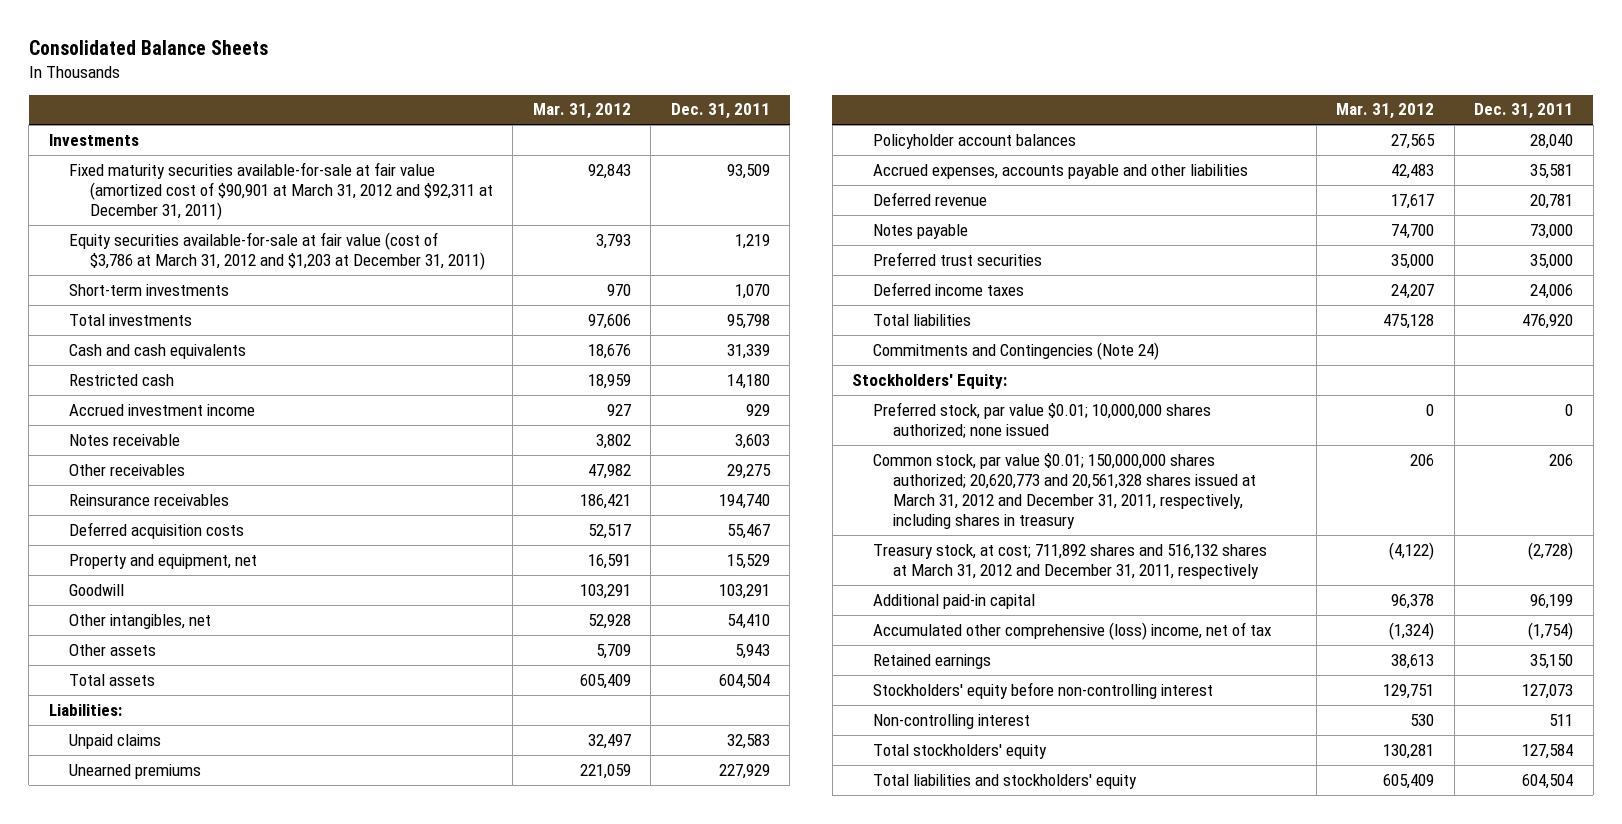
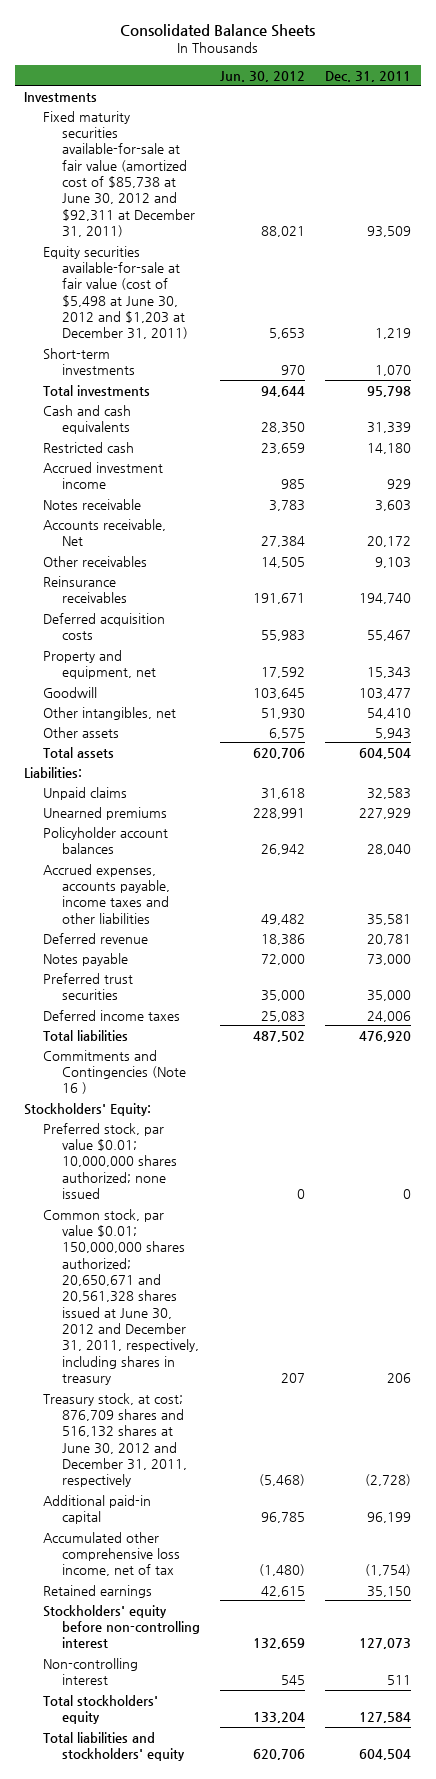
[532,103,631,120] Mar. 31, 2012 -> none
none -> [220,70,306,82] Jun. 30, 2012
[69,161,493,220] Fixed maturity securities available-for-sale at fair value (amortized cost of $90,901 at March 31, 2012 and $92,311 at December 31, 2011) -> [43,110,196,238] Fixed maturity securities available-for-sale at fair value (amortized cost of $85,738 at June 30, 2012 and $92,311 at December 31, 2011)
[69,231,485,270] Equity securities available-for-sale at fair value (cost of $3,786 at March 31, 2012 and $1,203 at December 31, 2011) -> [43,245,189,340] Equity securities available-for-sale at fair value (cost of $5,498 at June 30, 2012 and $1,203 at December 31, 2011)
none -> [43,518,167,547] Accounts receivable, Net
[726,463,771,479] 29,275 -> [375,556,412,568] 9,103
[726,553,770,569] 15,529 -> [367,667,412,679] 15,343
[718,583,770,599] 103,291 -> [359,687,412,699] 103,477
[872,163,1248,179] Accrued expenses, accounts payable and other liabilities -> [43,863,171,924] Accrued expenses, accounts payable, income taxes and other liabilities
[872,341,1159,360] Commitments and Contingencies (Note 24) -> [43,1049,187,1095] Commitments and Contingencies (Note 16 )
[872,452,1257,529] Common stock, par value $0.01; 150,000,000 shares authorized; 20,620,773 and 20,561,328 shares issued at March 31, 2012 and December 31, 2011, respectively, including shares in treasury -> [43,1208,200,1386] Common stock, par value $0.01; 150,000,000 shares authorized; 20,650,671 and 20,561,328 shares issued at June 30, 2012 and December 31, 2011, respectively, including shares in treasury
[872,543,1267,579] Treasury stock, at cost; 711,892 shares and 516,132 shares at March 31, 2012 and December 31, 2011, respectively -> [43,1392,188,1488] Treasury stock, at cost; 876,709 shares and 516,132 shares at June 30, 2012 and December 31, 2011, respectively
[872,621,1271,640] Accumulated other comprehensive (loss) income, net of tax -> [43,1531,181,1577] Accumulated other comprehensive loss income, net of tax

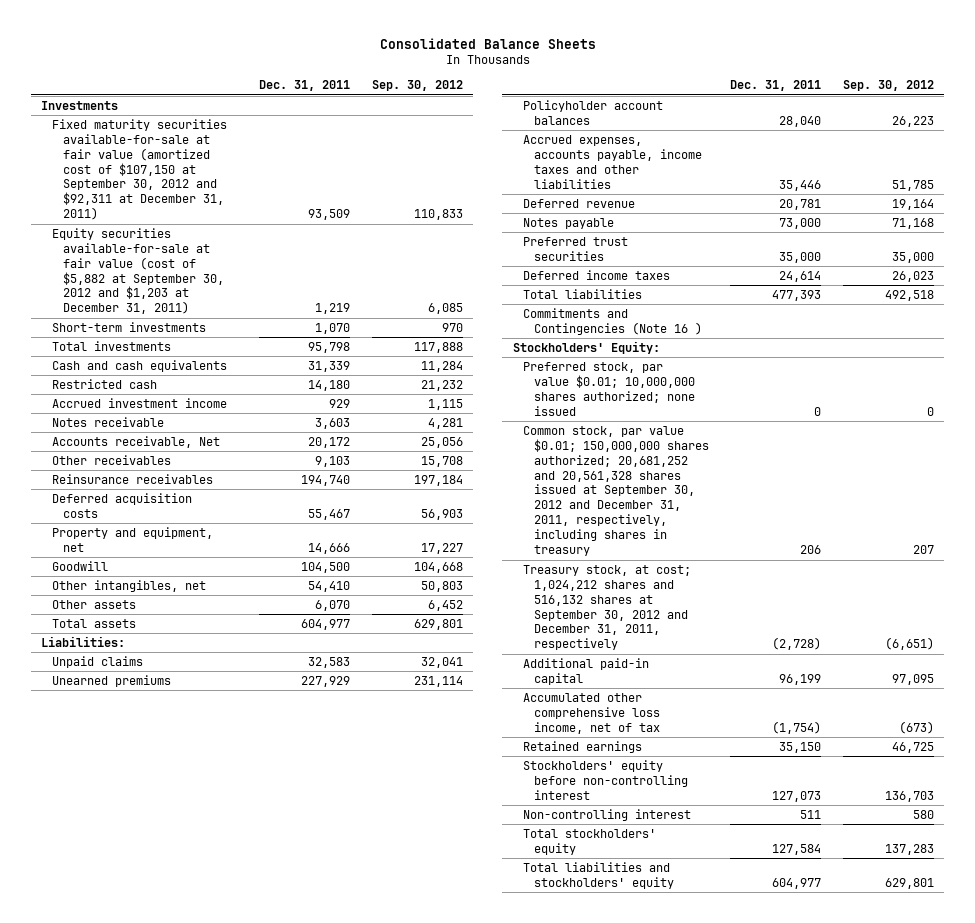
[220,70,306,82] Jun. 30, 2012 -> none
none -> [371,80,463,92] Sep. 30, 2012
[43,110,196,238] Fixed maturity securities available-for-sale at fair value (amortized cost of $85,738 at June 30, 2012 and $92,311 at December 31, 2011) -> [52,118,228,221] Fixed maturity securities available-for-sale at fair value (amortized cost of $107,150 at September 30, 2012 and $92,311 at December 31, 2011)
[43,245,189,340] Equity securities available-for-sale at fair value (cost of $5,498 at June 30, 2012 and $1,203 at December 31, 2011) -> [52,227,224,315] Equity securities available-for-sale at fair value (cost of $5,882 at September 30, 2012 and $1,203 at December 31, 2011)
[367,667,412,679] 15,343 -> [308,542,351,554] 14,666
[359,687,412,699] 103,477 -> [301,561,351,573] 104,500
[375,727,412,739] 5,943 -> [315,599,351,611] 6,070
[359,747,412,759] 604,504 -> [301,618,351,630] 604,977
[367,913,412,925] 35,581 -> [779,179,822,191] 35,446
[367,1010,412,1022] 24,006 -> [779,270,822,282] 24,614
[359,1030,412,1042] 476,920 -> [772,289,822,301] 477,393
[43,1208,200,1386] Common stock, par value $0.01; 150,000,000 shares authorized; 20,650,671 and 20,561,328 shares issued at June 30, 2012 and December 31, 2011, respectively, including shares in treasury -> [523,425,710,557] Common stock, par value $0.01; 150,000,000 shares authorized; 20,681,252 and 20,561,328 shares issued at September 30, 2012 and December 31, 2011, respectively, including shares in treasury
[43,1392,188,1488] Treasury stock, at cost; 876,709 shares and 516,132 shares at June 30, 2012 and December 31, 2011, respectively -> [523,564,692,651] Treasury stock, at cost; 1,024,212 shares and 516,132 shares at September 30, 2012 and December 31, 2011, respectively
[359,1749,412,1761] 604,504 -> [772,877,822,889] 604,977

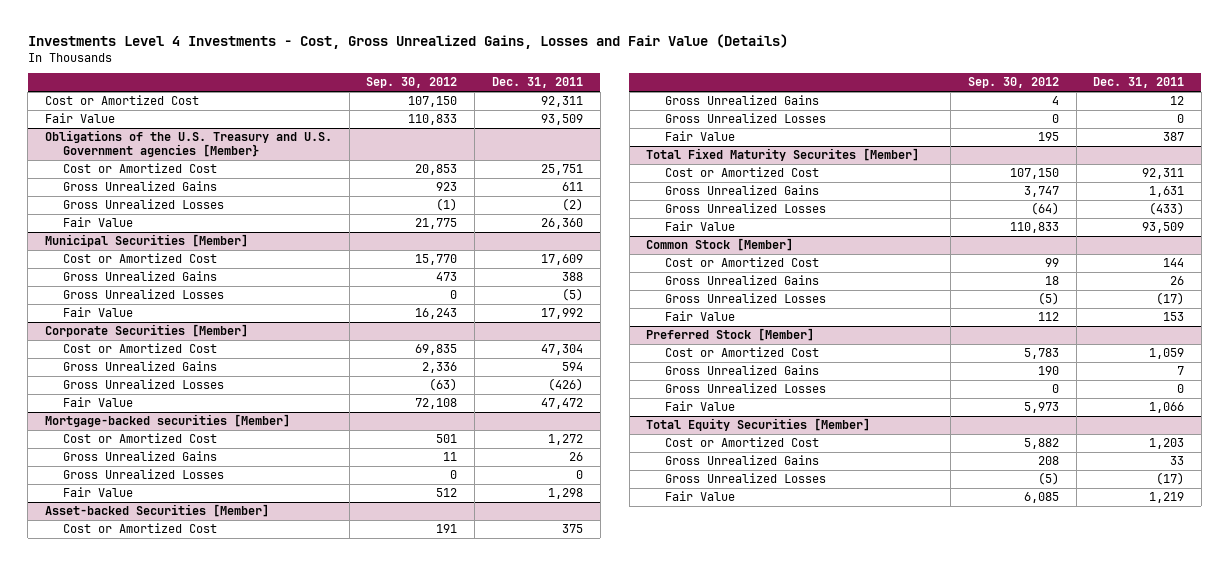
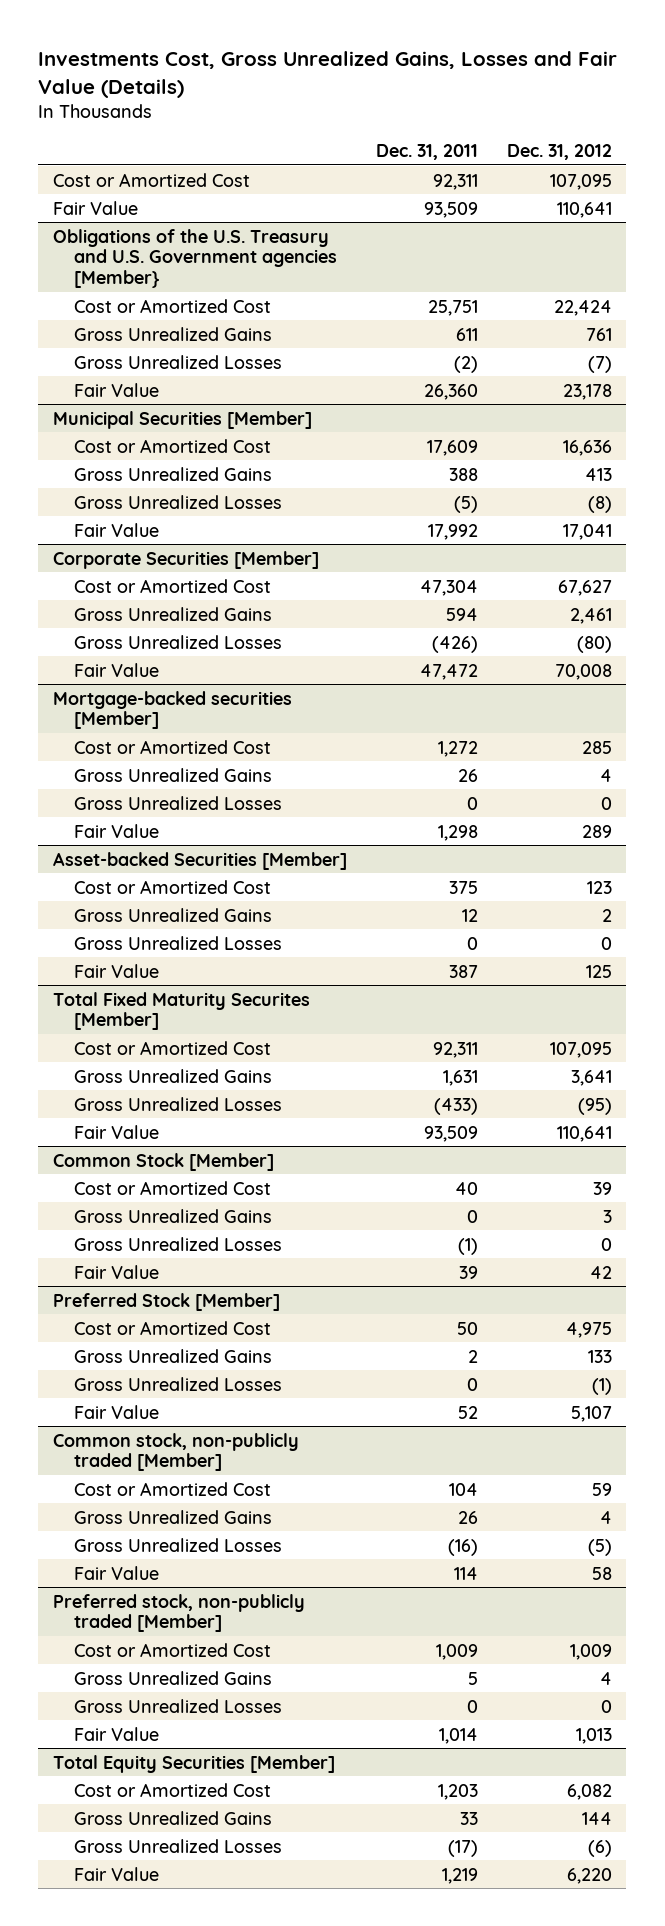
[27,33,788,49] Investments Level 4 Investments - Cost, Gross Unrealized Gains, Losses and Fair Value (Details) -> [38,51,618,99] Investments Cost, Gross Unrealized Gains, Losses and Fair Value (Details)
[366,77,458,89] Sep. 30, 2012 -> none
none -> [506,144,612,161] Dec. 31, 2012
[1163,258,1185,268] 144 -> [454,1181,478,1195] 40
[1170,276,1185,286] 26 -> [466,1209,478,1223] 0
[1156,292,1185,306] (17) -> [457,1237,478,1255] (1)
[1163,312,1185,322] 153 -> [458,1265,478,1279] 39
[1149,348,1185,360] 1,059 -> [456,1321,478,1335] 50
[1177,366,1185,376] 7 -> [467,1349,478,1363] 2
[1149,402,1185,414] 1,066 -> [457,1405,478,1419] 52
none -> [52,1432,299,1472] Common stock, non-publicly traded [Member]
none -> [73,1481,271,1496] Cost or Amortized Cost
none -> [73,1509,272,1524] Gross Unrealized Gains
none -> [73,1537,282,1552] Gross Unrealized Losses
none -> [73,1565,159,1580] Fair Value
none -> [52,1593,305,1633] Preferred stock, non-publicly traded [Member]
none -> [73,1642,271,1657] Cost or Amortized Cost
none -> [73,1670,272,1685] Gross Unrealized Gains
none -> [73,1698,282,1713] Gross Unrealized Losses
none -> [73,1726,159,1741] Fair Value

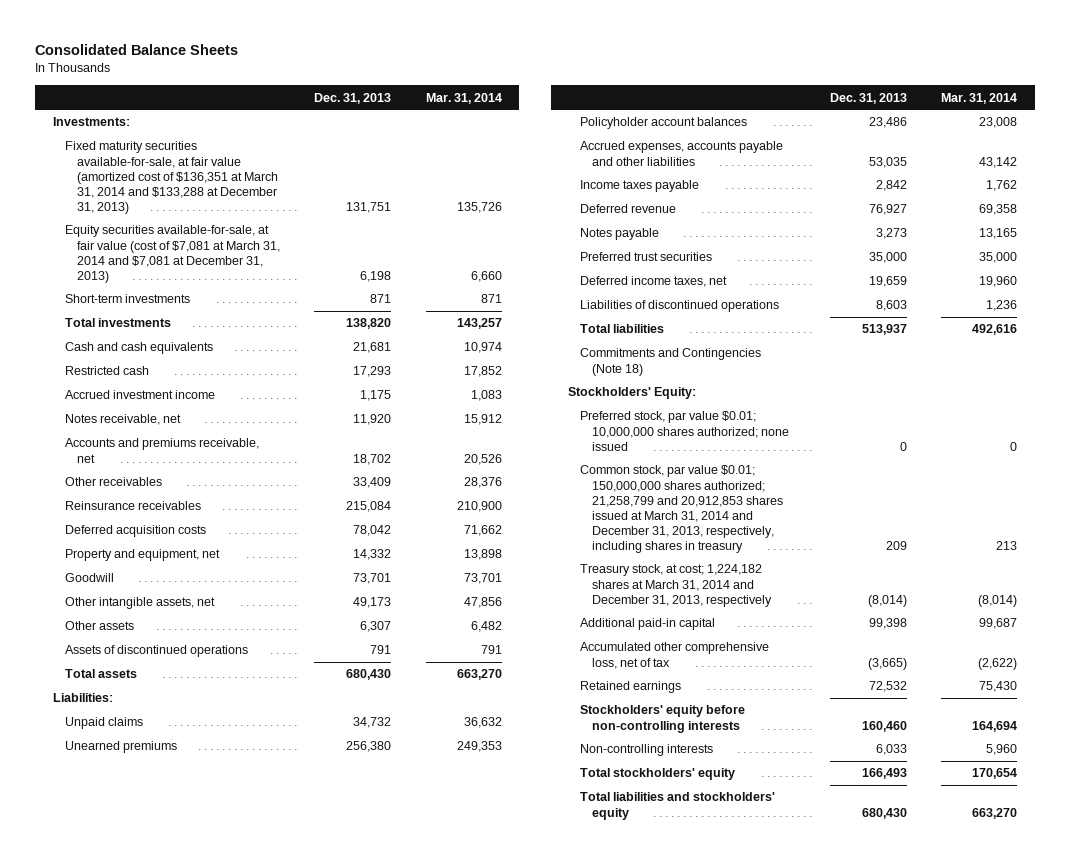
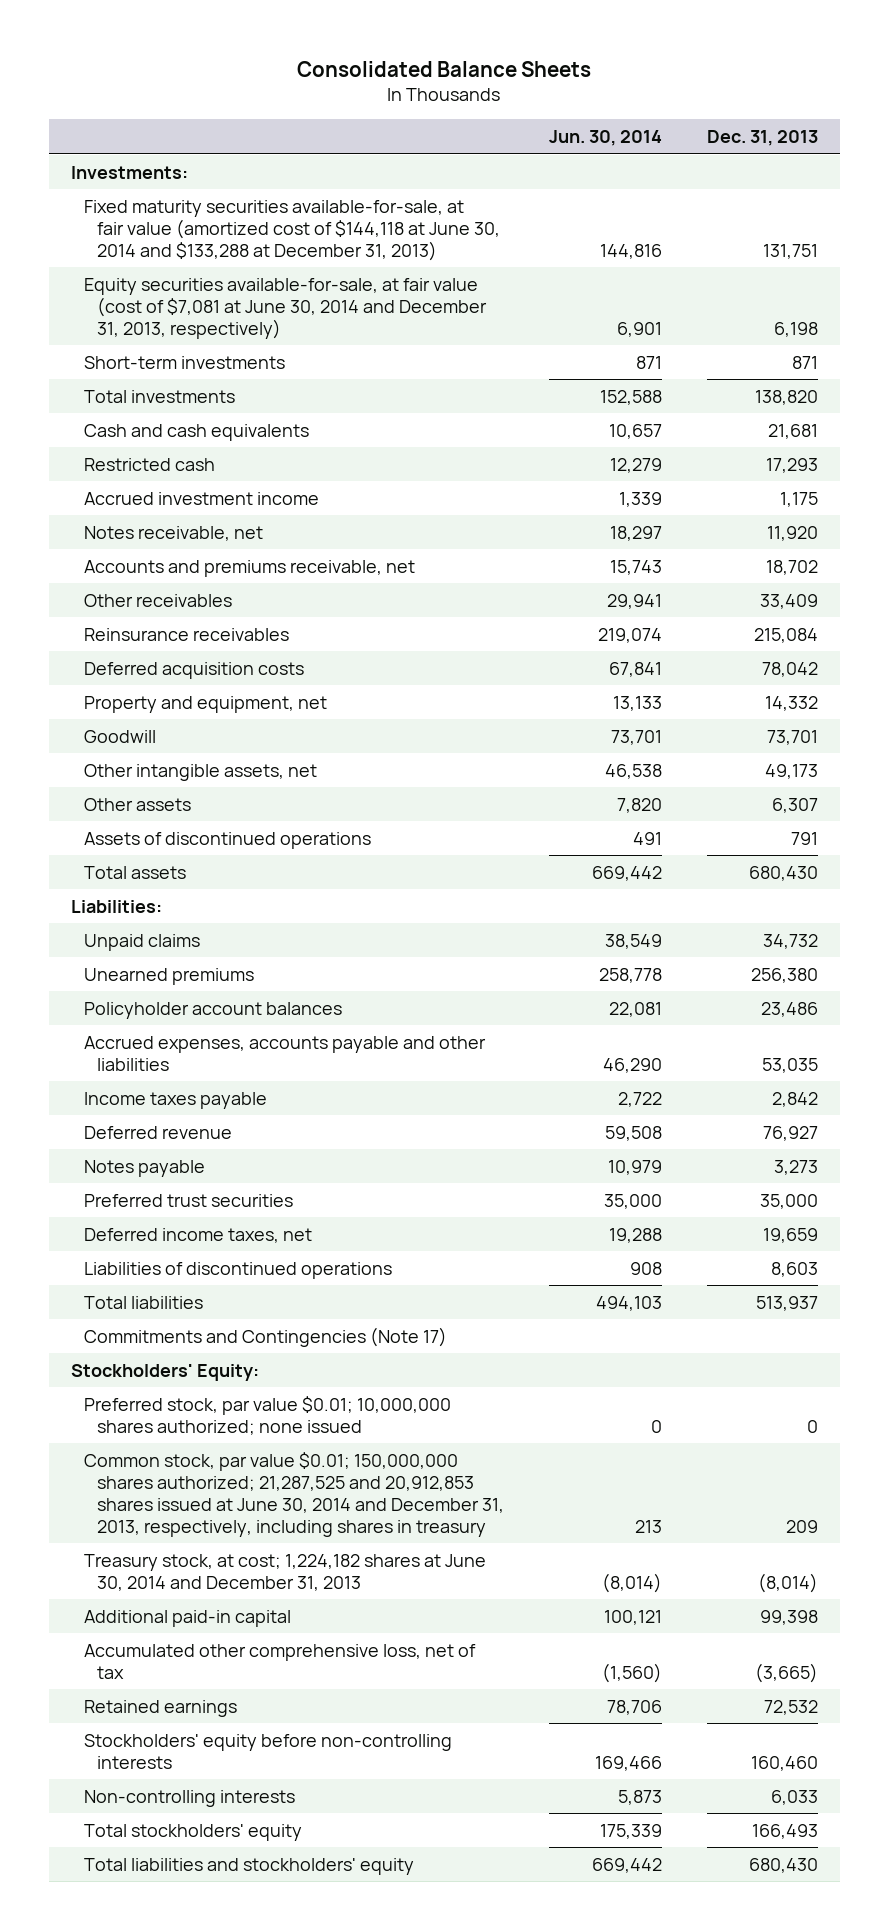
[425,92,502,104] Mar. 31, 2014 -> none
none -> [549,129,663,146] Jun. 30, 2014
[64,141,278,214] Fixed maturity securities available-for-sale, at fair value (amortized cost of $136,351 at March 31, 2014 and $133,288 at December 31, 2013) -> [84,199,501,261] Fixed maturity securities available-for-sale, at fair value (amortized cost of $144,118 at June 30, 2014 and $133,288 at December 31, 2013)
[64,225,280,283] Equity securities available-for-sale, at fair value (cost of $7,081 at March 31, 2014 and $7,081 at December 31, 2013) -> [84,277,488,339] Equity securities available-for-sale, at fair value (cost of $7,081 at June 30, 2014 and December 31, 2013, respectively)
[580,348,762,376] Commitments and Contingencies (Note 18) -> [84,1326,448,1347] Commitments and Contingencies (Note 17)
[580,465,784,553] Common stock, par value $0.01; 150,000,000 shares authorized; 21,258,799 and 20,912,853 shares issued at March 31, 2014 and December 31, 2013, respectively, including shares in treasury -> [84,1451,505,1537] Common stock, par value $0.01; 150,000,000 shares authorized; 21,287,525 and 20,912,853 shares issued at June 30, 2014 and December 31, 2013, respectively, including shares in treasury
[580,564,773,607] Treasury stock, at cost; 1,224,182 shares at March 31, 2014 and December 31, 2013, respectively -> [84,1553,487,1591] Treasury stock, at cost; 1,224,182 shares at June 30, 2014 and December 31, 2013

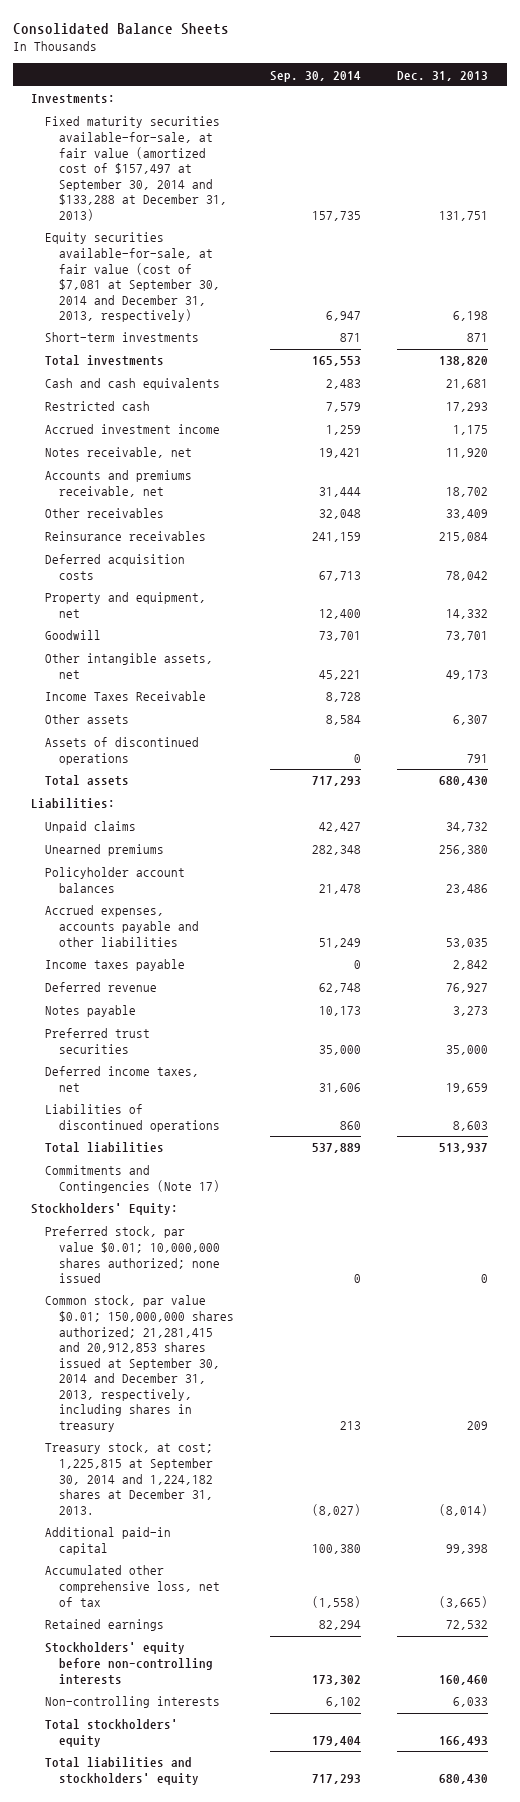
[549,129,663,146] Jun. 30, 2014 -> none
none -> [270,70,362,82] Sep. 30, 2014
[84,199,501,261] Fixed maturity securities available-for-sale, at fair value (amortized cost of $144,118 at June 30, 2014 and $133,288 at December 31, 2013) -> [45,116,227,221] Fixed maturity securities available-for-sale, at fair value (amortized cost of $157,497 at September 30, 2014 and $133,288 at December 31, 2013)
[84,277,488,339] Equity securities available-for-sale, at fair value (cost of $7,081 at June 30, 2014 and December 31, 2013, respectively) -> [45,232,220,323] Equity securities available-for-sale, at fair value (cost of $7,081 at September 30, 2014 and December 31, 2013, respectively)
none -> [45,691,207,702] Income Taxes Receivable
[84,1451,505,1537] Common stock, par value $0.01; 150,000,000 shares authorized; 21,287,525 and 20,912,853 shares issued at June 30, 2014 and December 31, 2013, respectively, including shares in treasury -> [45,1295,234,1432] Common stock, par value $0.01; 150,000,000 shares authorized; 21,281,415 and 20,912,853 shares issued at September 30, 2014 and December 31, 2013, respectively, including shares in treasury
[84,1553,487,1591] Treasury stock, at cost; 1,224,182 shares at June 30, 2014 and December 31, 2013 -> [45,1442,214,1515] Treasury stock, at cost; 1,225,815 at September 30, 2014 and 1,224,182 shares at December 31, 2013.

